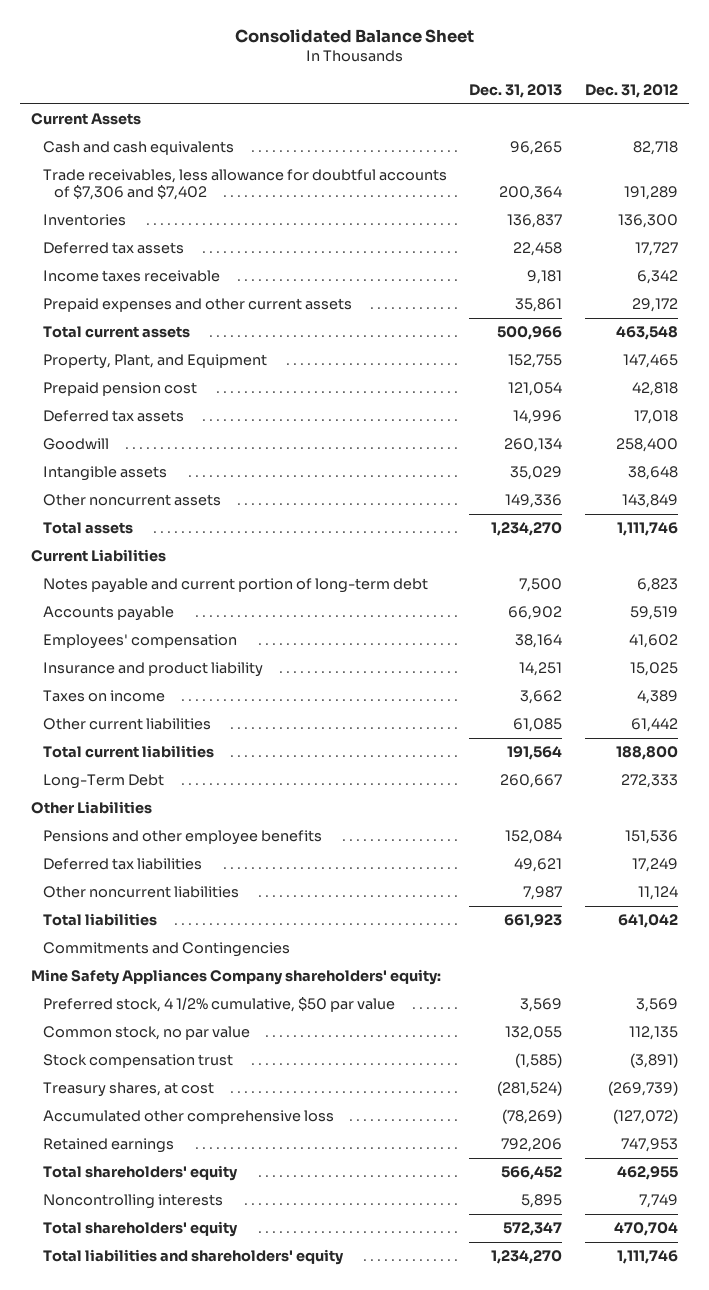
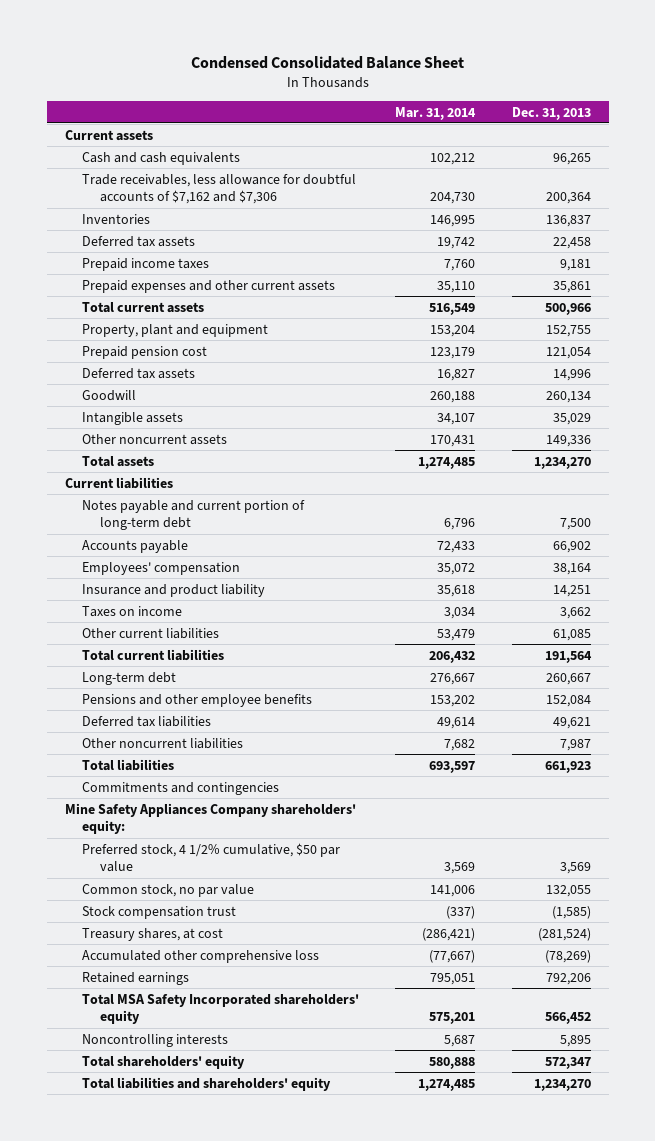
[234,29,474,44] Consolidated Balance Sheet -> [190,56,464,70] Condensed Consolidated Balance Sheet
[584,83,678,98] Dec. 31, 2012 -> none
none -> [395,106,477,120] Mar. 31, 2014
[31,113,142,126] Current Assets -> [64,129,153,141] Current assets
[42,169,447,201] Trade receivables, less allowance for doubtful accounts of $7,306 and $7,402 -> [82,173,357,205] Trade receivables, less allowance for doubtful accounts of $7,162 and $7,306
[42,270,220,283] Income taxes receivable -> [82,257,210,271] Prepaid income taxes
[42,354,267,370] Property, Plant, and Equipment -> [82,323,269,337] Property, plant and equipment
[31,549,167,563] Current Liabilities -> [64,476,173,489] Current liabilities
[31,801,153,815] Other Liabilities -> none
[42,774,164,790] Long-Term Debt -> [82,671,177,685] Long-term debt
[42,942,290,958] Commitments and Contingencies -> [82,781,280,795] Commitments and contingencies
[42,1165,238,1182] Total shareholders' equity -> [82,993,360,1025] Total MSA Safety Incorporated shareholders' equity

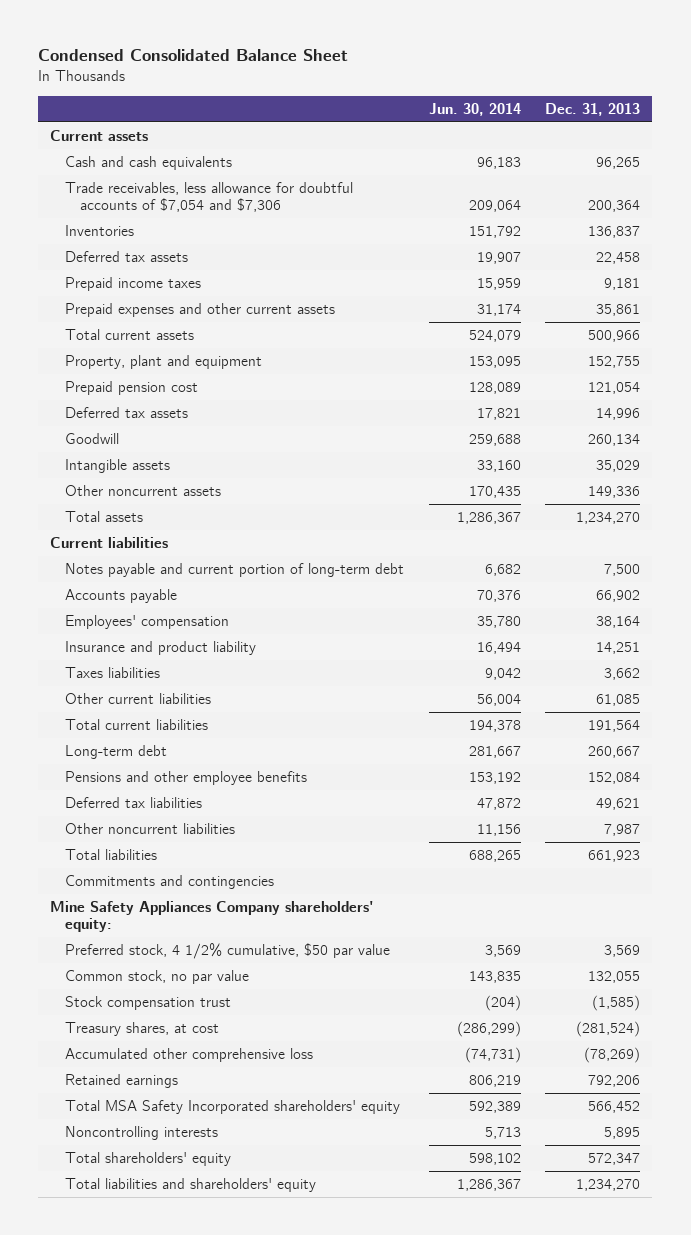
[395,106,477,120] Mar. 31, 2014 -> none
none -> [428,102,521,116] Jun. 30, 2014
[82,173,357,205] Trade receivables, less allowance for doubtful accounts of $7,162 and $7,306 -> [65,182,354,213] Trade receivables, less allowance for doubtful accounts of $7,054 and $7,306
[82,605,183,617] Taxes on income -> [65,667,161,679] Taxes liabilities

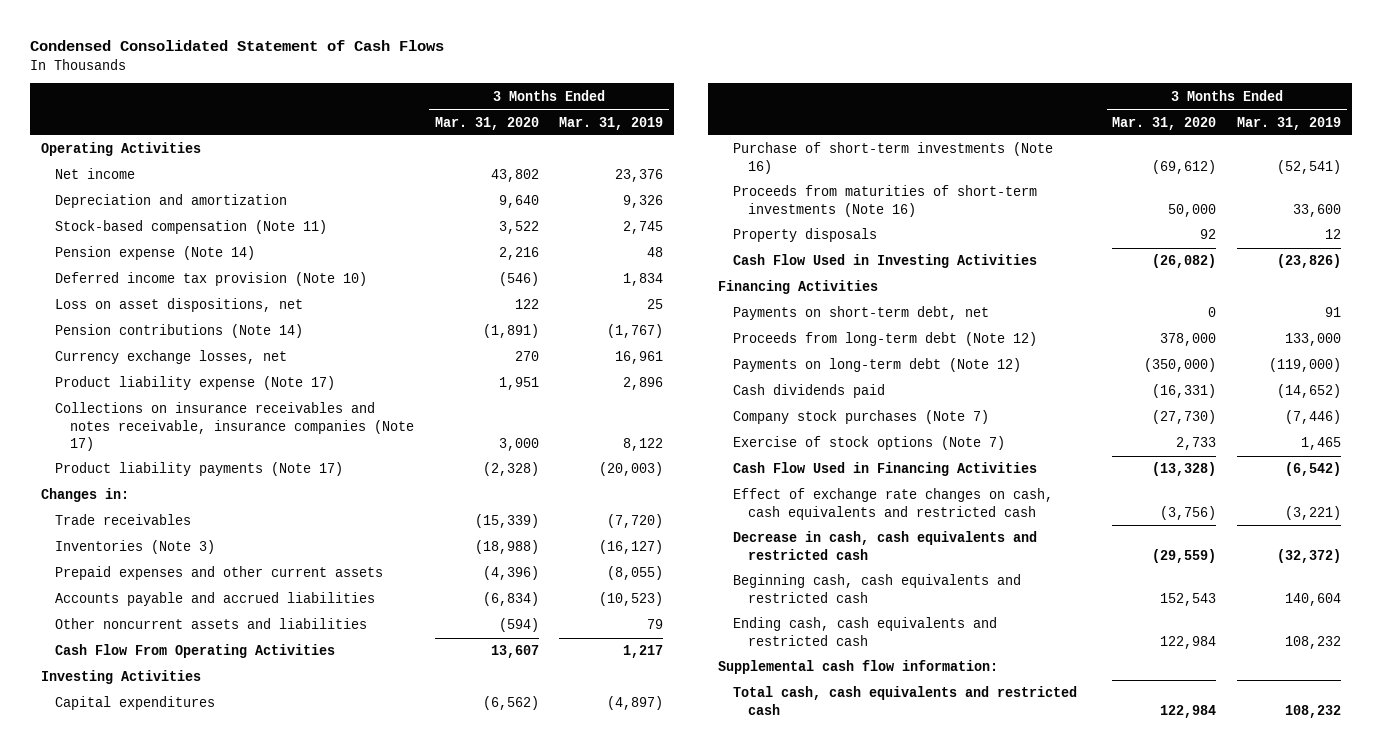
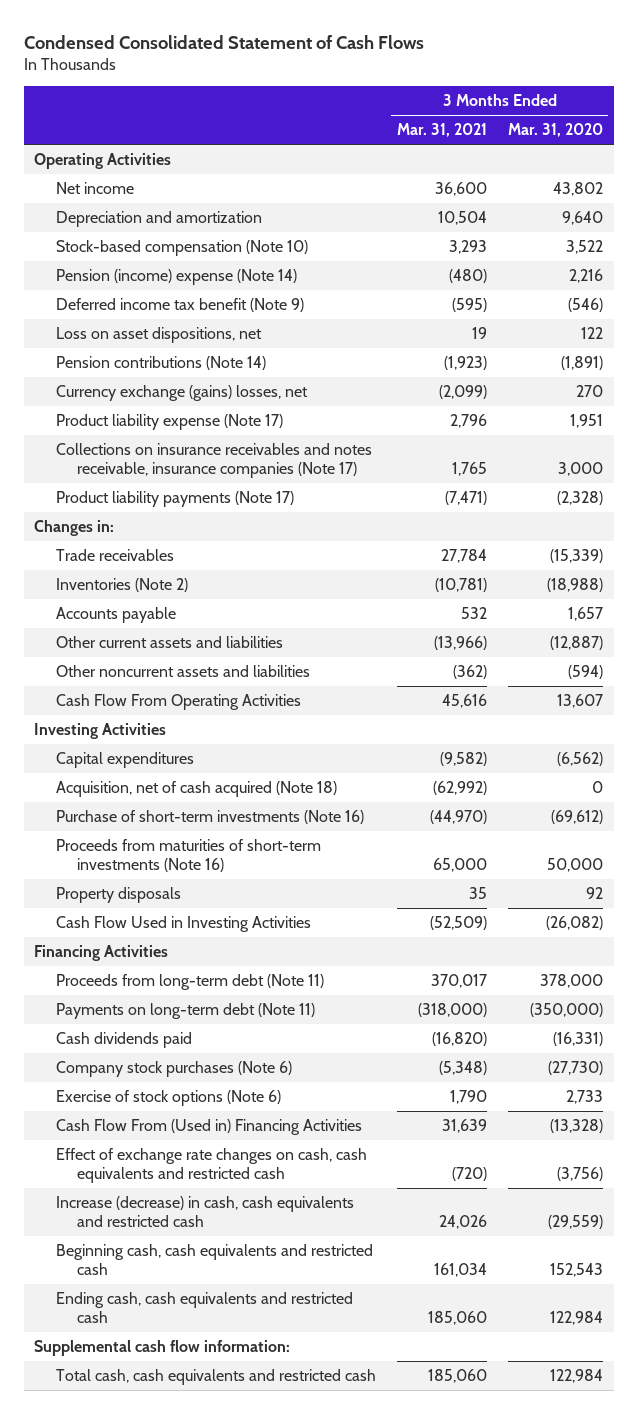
[559,116,664,130] Mar. 31, 2019 -> none
none -> [396,123,487,138] Mar. 31, 2021
[55,220,328,235] Stock-based compensation (Note 11) -> [55,240,308,257] Stock-based compensation (Note 10)
[55,246,256,261] Pension expense (Note 14) -> [55,269,297,286] Pension (income) expense (Note 14)
[55,272,368,287] Deferred income tax provision (Note 10) -> [55,298,304,313] Deferred income tax benefit (Note 9)
[55,350,288,365] Currency exchange losses, net -> [55,385,308,402] Currency exchange (gains) losses, net
[55,566,384,581] Prepaid expenses and other current assets -> none
[55,540,216,555] Inventories (Note 3) -> [55,578,188,593] Inventories (Note 2)
none -> [55,607,176,624] Accounts payable
[55,592,376,607] Accounts payable and accrued liabilities -> [55,636,283,649] Other current assets and liabilities
[482,592,539,607] (6,834) -> [549,636,603,651] (12,887)
none -> [55,781,337,798] Acquisition, net of cash acquired (Note 18)
[733,306,990,321] Payments on short-term debt, net -> none
[733,332,1038,347] Proceeds from long-term debt (Note 12) -> [55,974,324,991] Proceeds from long-term debt (Note 11)
[733,358,1022,373] Payments on long-term debt (Note 12) -> [55,1003,315,1020] Payments on long-term debt (Note 11)
[733,410,990,425] Company stock purchases (Note 7) -> [55,1061,292,1078] Company stock purchases (Note 6)
[733,436,1006,451] Exercise of stock options (Note 7) -> [55,1090,281,1107] Exercise of stock options (Note 6)
[733,462,1038,477] Cash Flow Used in Financing Activities -> [55,1119,362,1136] Cash Flow From (Used in) Financing Activities
[733,531,1038,560] Decrease in cash, cash equivalents and restricted cash -> [55,1196,354,1227] Increase (decrease) in cash, cash equivalents and restricted cash

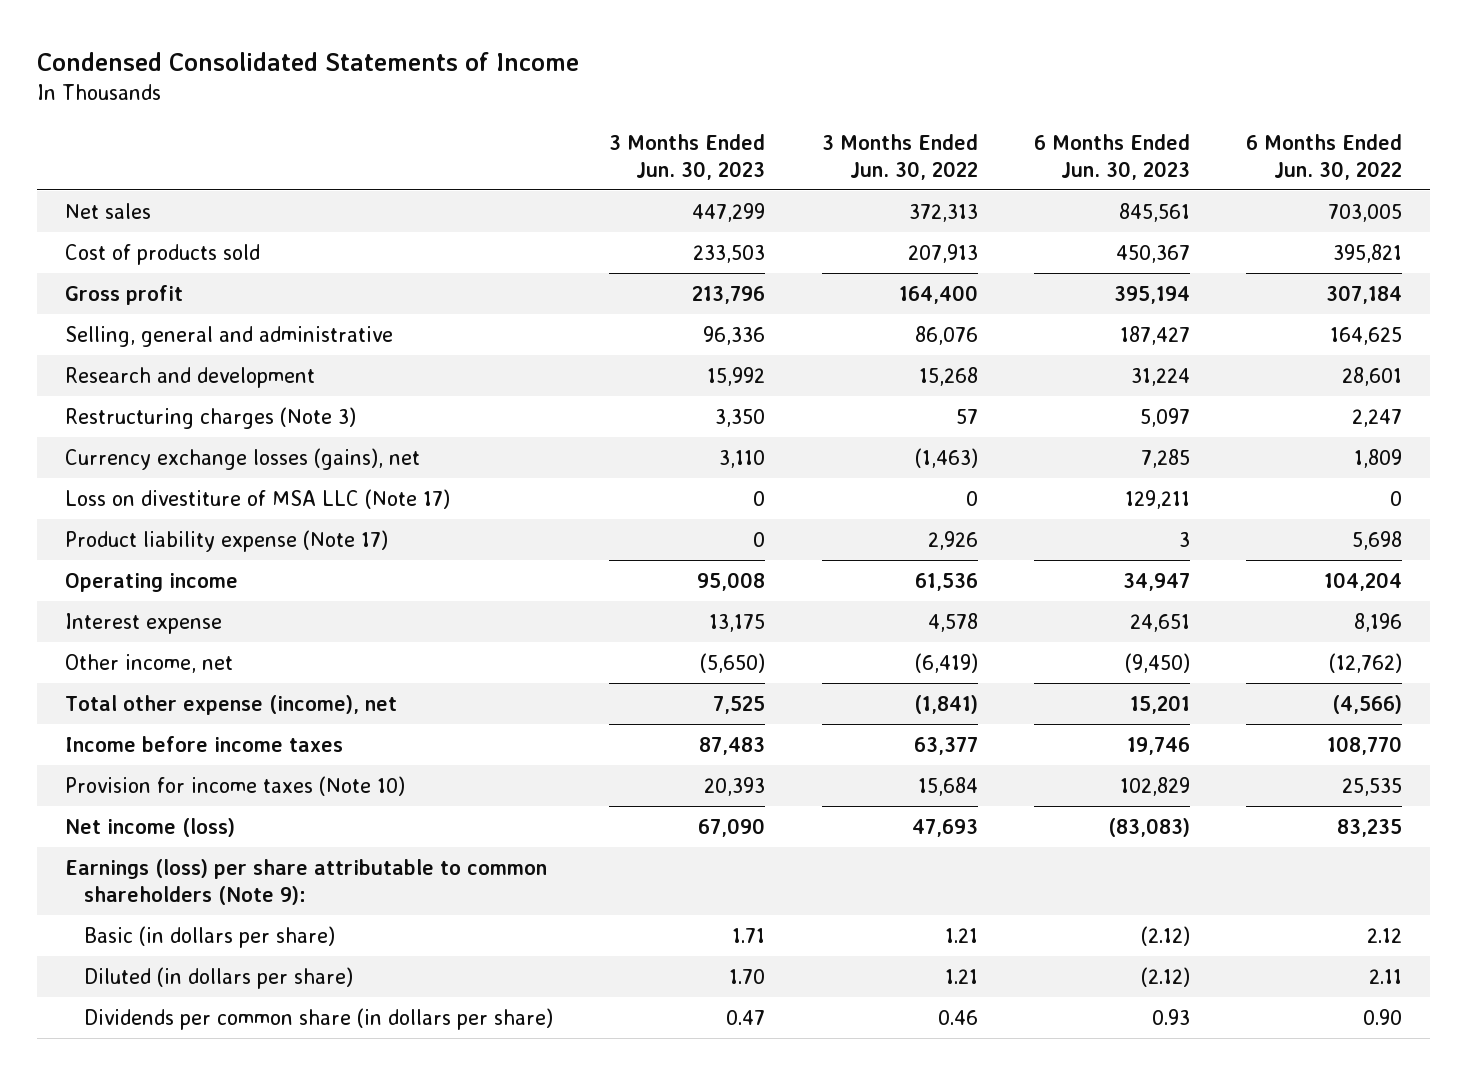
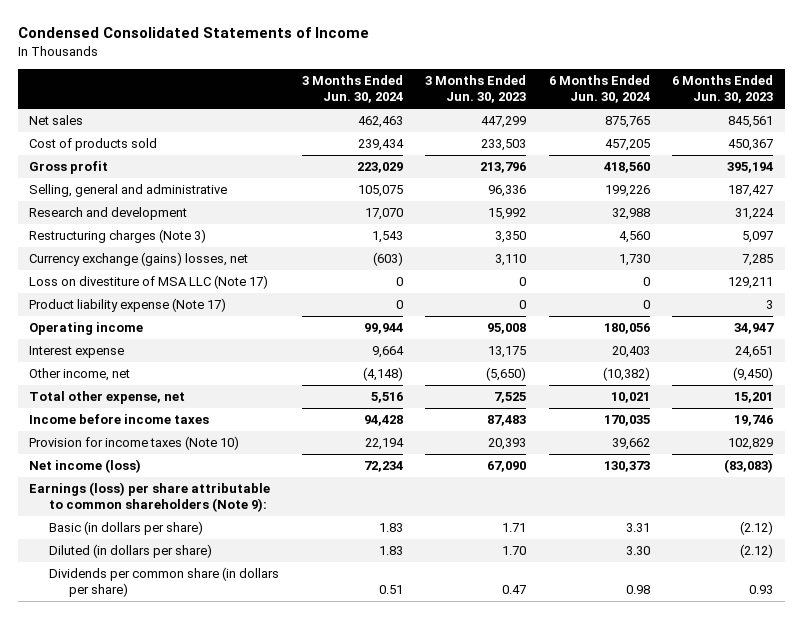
[821,133,978,180] 3 Months Ended Jun. 30, 2022 -> none
[1246,133,1403,180] 6 Months Ended Jun. 30, 2022 -> none
none -> [301,75,403,104] 3 Months Ended Jun. 30, 2024
none -> [548,75,650,104] 6 Months Ended Jun. 30, 2024
[65,447,421,470] Currency exchange losses (gains), net -> [29,252,249,267] Currency exchange (gains) losses, net
[65,694,398,715] Total other expense (income), net -> [29,391,186,405] Total other expense, net

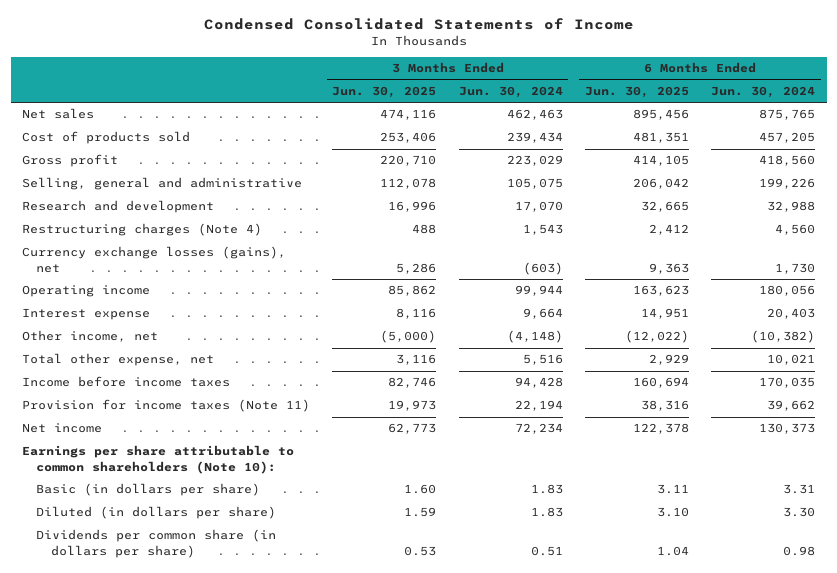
[425,75,527,104] 3 Months Ended Jun. 30, 2023 -> none
[672,75,774,104] 6 Months Ended Jun. 30, 2023 -> none
none -> [332,85,437,98] Jun. 30, 2025
none -> [585,85,690,98] Jun. 30, 2025
[29,275,269,290] Loss on divestiture of MSA LLC (Note 17) -> none
[29,298,227,313] Product liability expense (Note 17) -> none
[29,229,207,244] Restructuring charges (Note 3) -> [22,223,263,237] Restructuring charges (Note 4)
[29,252,249,267] Currency exchange (gains) losses, net -> [22,246,287,273] Currency exchange losses (gains), net
[29,436,240,451] Provision for income taxes (Note 10) -> [22,399,311,413] Provision for income taxes (Note 11)
[29,459,142,474] Net income (loss) -> [22,423,103,434] Net income
[29,482,271,513] Earnings (loss) per share attributable to common shareholders (Note 9): -> [22,445,295,474] Earnings per share attributable to common shareholders (Note 10):

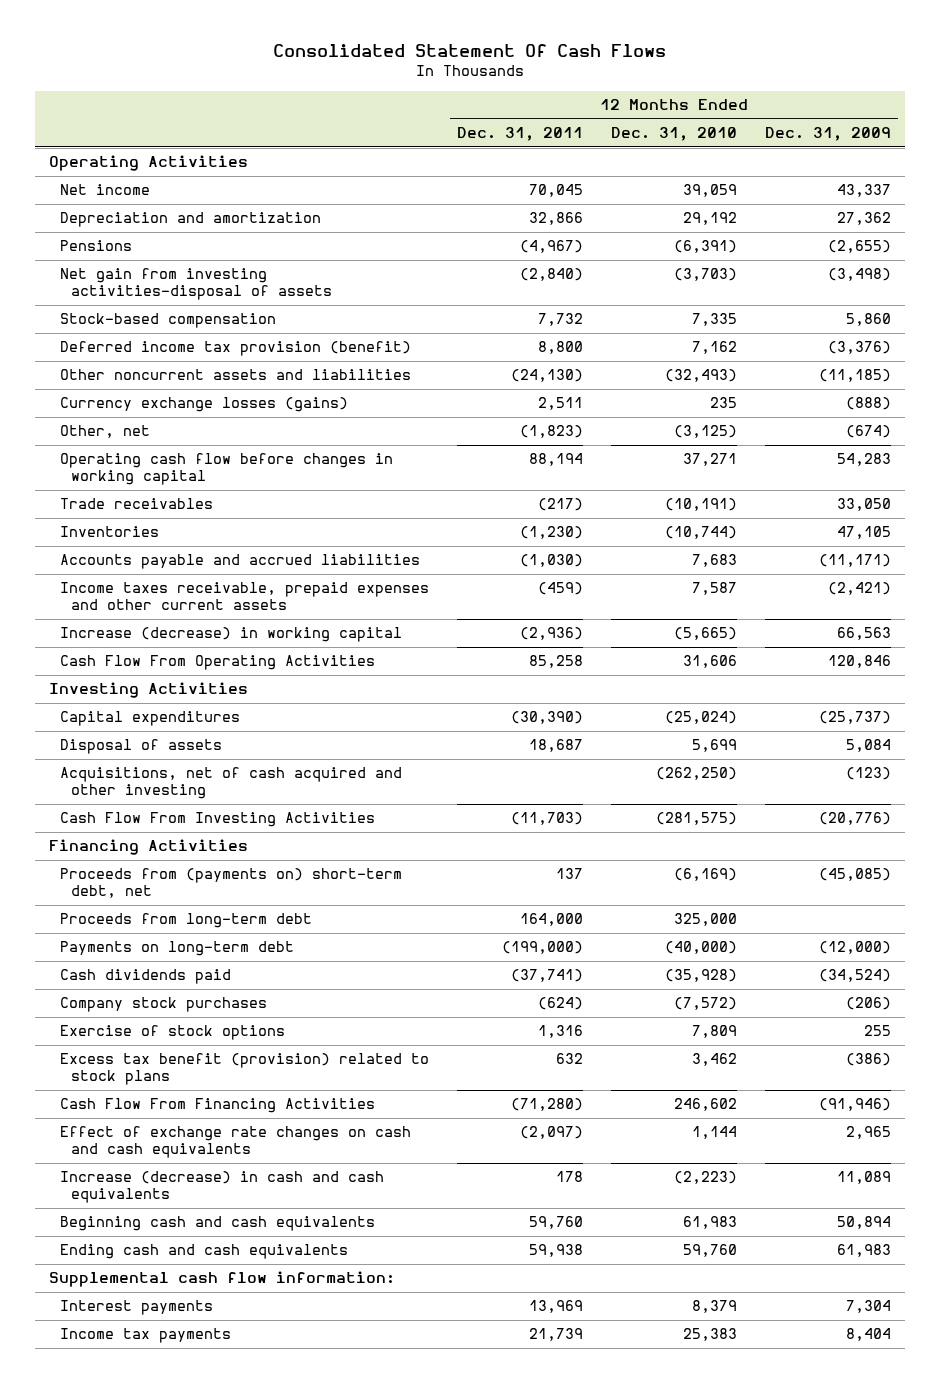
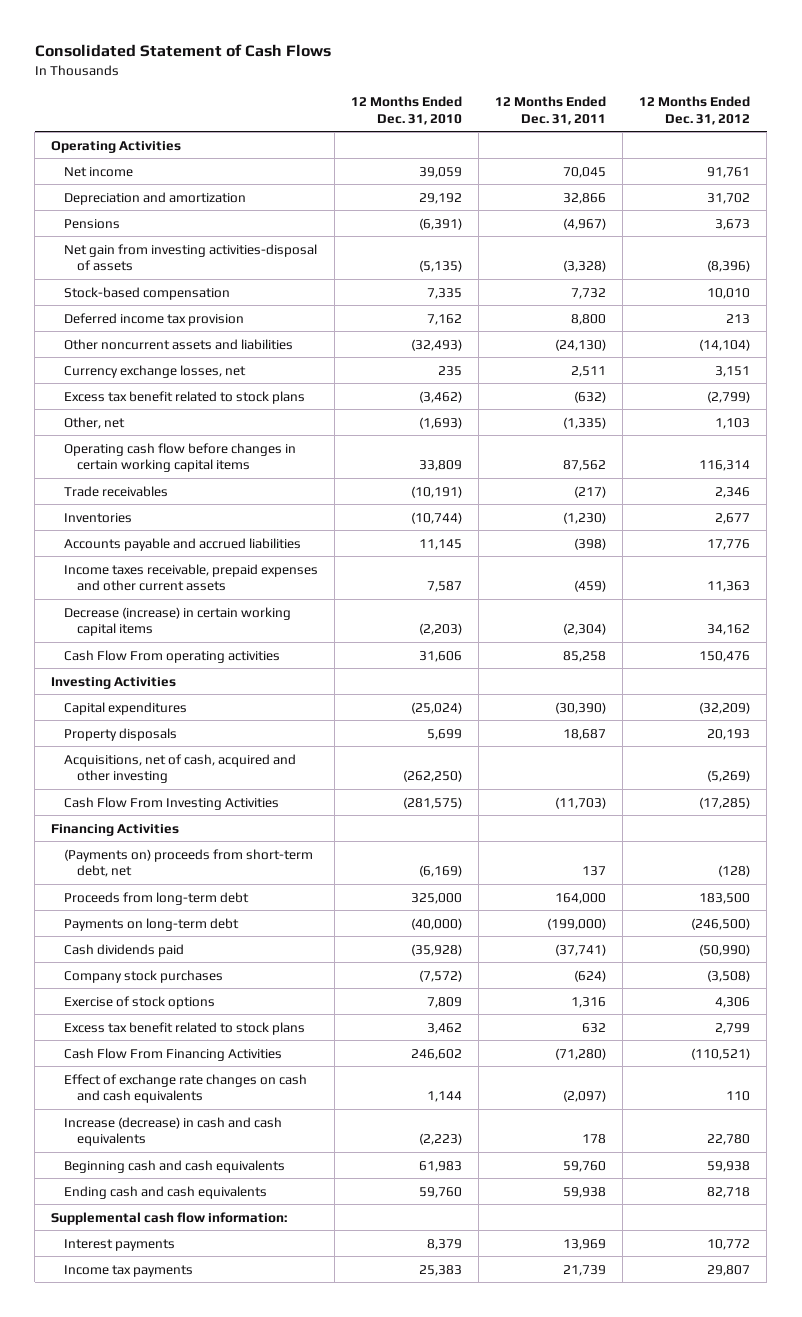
[272,44,666,58] Consolidated Statement Of Cash Flows -> [34,44,331,58] Consolidated Statement of Cash Flows
[765,127,892,142] Dec. 31, 2009 -> none
none -> [639,96,751,125] 12 Months Ended Dec. 31, 2012
[520,268,584,282] (2,840) -> [563,260,607,273] (3,328)
[674,268,738,282] (3,703) -> [419,260,463,273] (5,135)
[60,341,412,357] Deferred income tax provision (benefit) -> [64,312,245,326] Deferred income tax provision
[60,397,349,413] Currency exchange losses (gains) -> [64,364,247,378] Currency exchange losses, net
none -> [64,390,306,404] Excess tax benefit related to stock plans
[520,425,584,439] (1,823) -> [563,416,607,429] (1,335)
[674,425,738,439] (3,125) -> [419,416,463,429] (1,693)
[60,453,394,486] Operating cash flow before changes in working capital -> [64,442,297,473] Operating cash flow before changes in certain working capital items
[529,453,584,467] 88,194 -> [563,460,607,472] 87,562
[683,453,738,467] 37,271 -> [419,460,463,472] 33,809
[520,554,584,568] (1,030) -> [574,537,607,550] (398)
[692,554,738,568] 7,683 -> [419,538,463,550] 11,145
[60,627,403,643] Increase (decrease) in working capital -> [64,606,292,637] Decrease (increase) in certain working capital items
[520,627,584,641] (2,936) -> [563,623,607,636] (2,304)
[674,627,738,641] (5,665) -> [419,623,463,636] (2,203)
[60,655,376,671] Cash Flow From Operating Activities -> [64,649,281,663] Cash Flow From operating activities
[60,739,223,755] Disposal of assets -> [64,727,178,741] Property disposals
[60,767,403,800] Acquisitions, net of cash acquired and other investing -> [64,753,297,784] Acquisitions, net of cash, acquired and other investing
[60,868,403,899] Proceeds from (payments on) short-term debt, net -> [64,848,314,878] (Payments on) proceeds from short-term debt, net
[60,1053,430,1086] Excess tax benefit (provision) related to stock plans -> [64,1021,306,1035] Excess tax benefit related to stock plans

